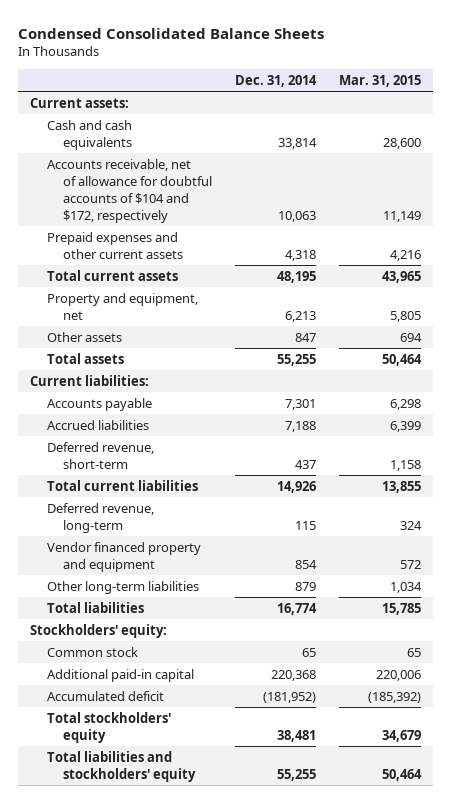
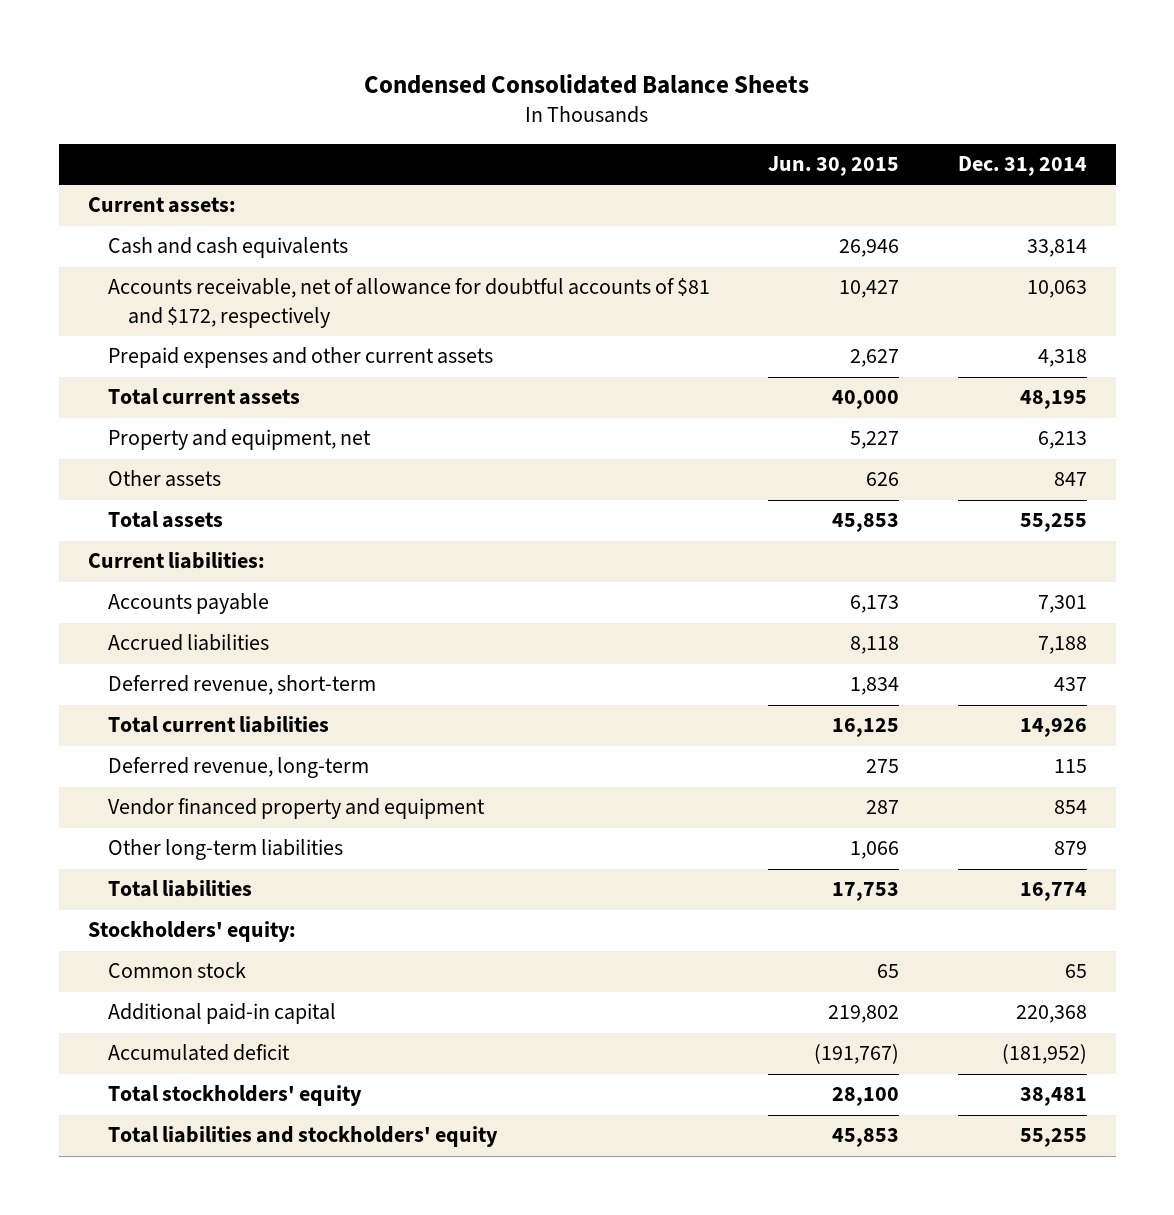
[339,75,422,88] Mar. 31, 2015 -> none
none -> [768,156,900,177] Jun. 30, 2015
[46,158,213,223] Accounts receivable, net of allowance for doubtful accounts of $104 and $172, respectively -> [108,278,711,328] Accounts receivable, net of allowance for doubtful accounts of $81 and $172, respectively

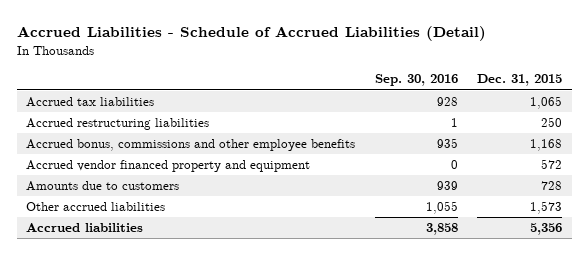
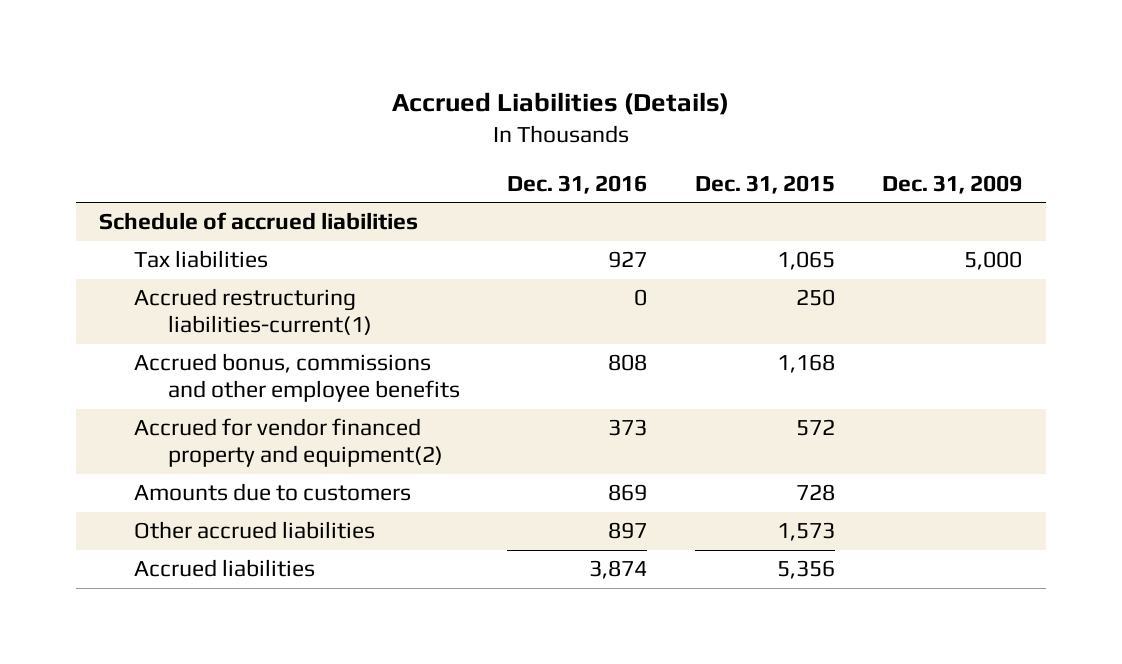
[16,26,486,42] Accrued Liabilities - Schedule of Accrued Liabilities (Detail) -> [391,91,729,115] Accrued Liabilities (Details)
[374,74,458,87] Sep. 30, 2016 -> none
none -> [507,174,648,194] Dec. 31, 2016
none -> [882,174,1023,194] Dec. 31, 2009
none -> [99,212,419,231] Schedule of accrued liabilities
[26,97,155,108] Accrued tax liabilities -> [133,250,268,269] Tax liabilities
[26,118,210,131] Accrued restructuring liabilities -> [133,288,372,335] Accrued restructuring liabilities-current(1)
[26,160,311,173] Accrued vendor financed property and equipment -> [133,418,443,467] Accrued for vendor financed property and equipment(2)

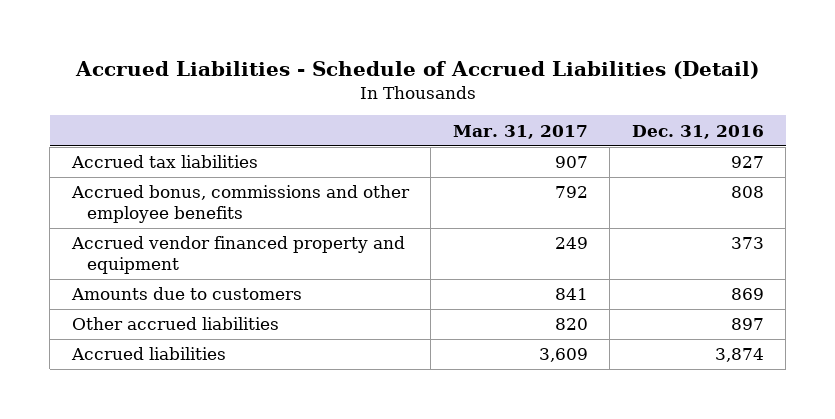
[391,91,729,115] Accrued Liabilities (Details) -> [74,60,759,79] Accrued Liabilities - Schedule of Accrued Liabilities (Detail)
[694,174,835,194] Dec. 31, 2015 -> none
[882,174,1023,194] Dec. 31, 2009 -> none
none -> [452,124,588,139] Mar. 31, 2017
[99,212,419,231] Schedule of accrued liabilities -> none
[133,288,372,335] Accrued restructuring liabilities-current(1) -> none
[133,250,268,269] Tax liabilities -> [70,155,258,169] Accrued tax liabilities
[133,418,443,467] Accrued for vendor financed property and equipment(2) -> [70,236,405,275] Accrued vendor financed property and equipment

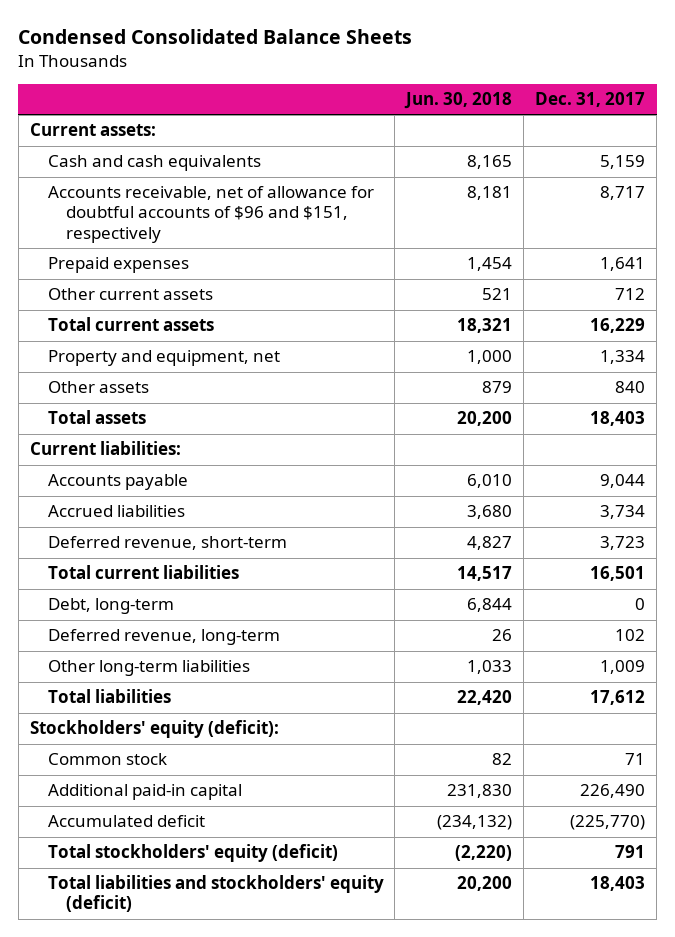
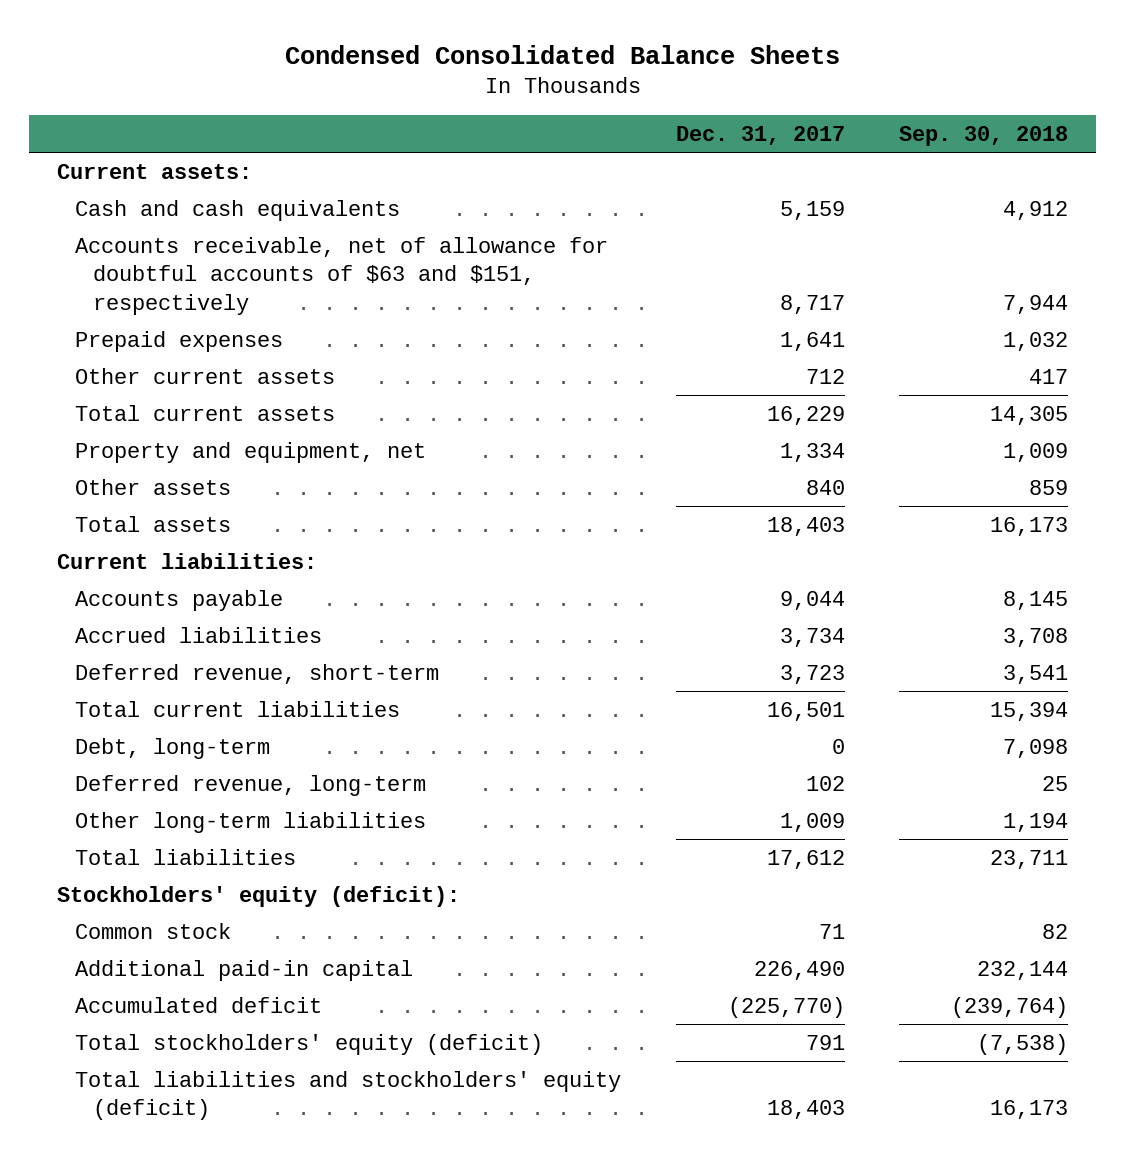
[404,92,513,110] Jun. 30, 2018 -> none
none -> [899,126,1069,147] Sep. 30, 2018
[47,186,374,243] Accounts receivable, net of allowance for doubtful accounts of $96 and $151, respectively -> [74,236,608,315] Accounts receivable, net of allowance for doubtful accounts of $63 and $151, respectively

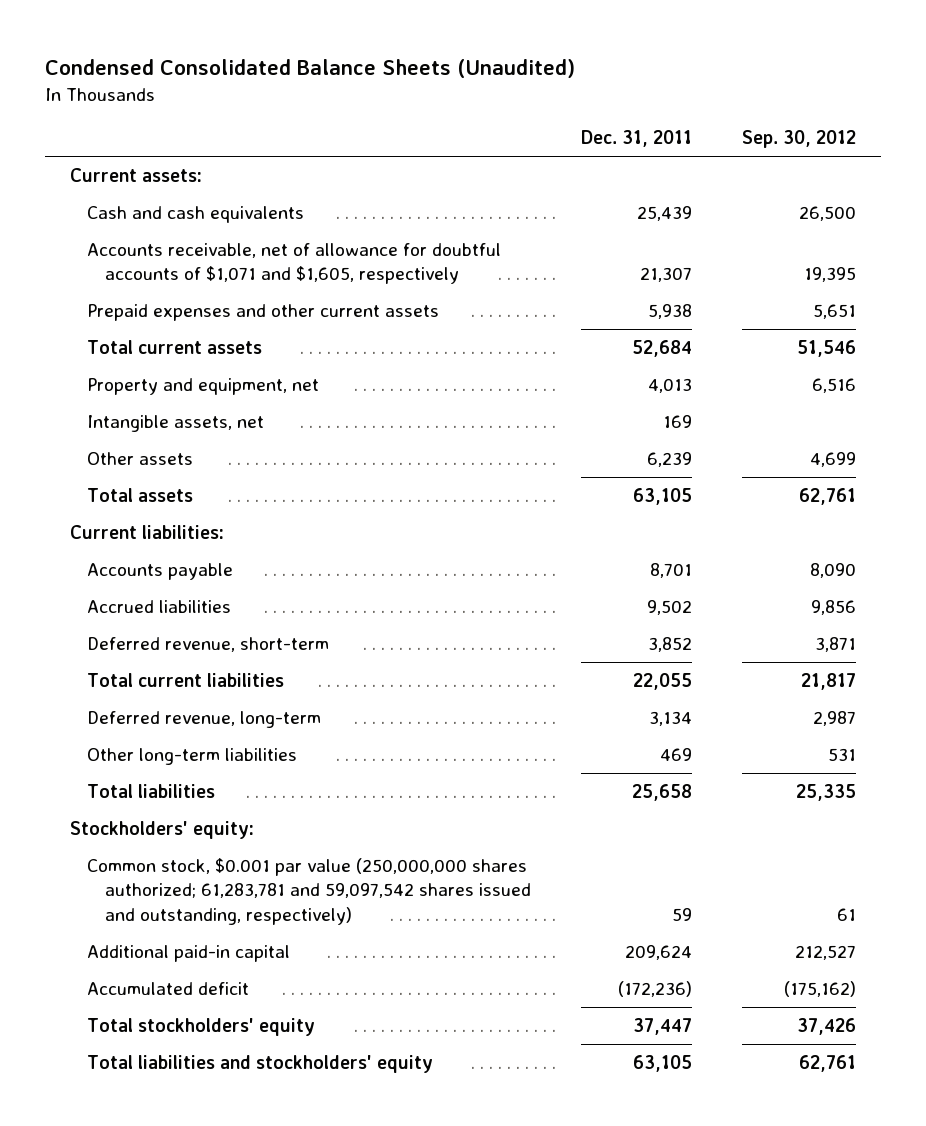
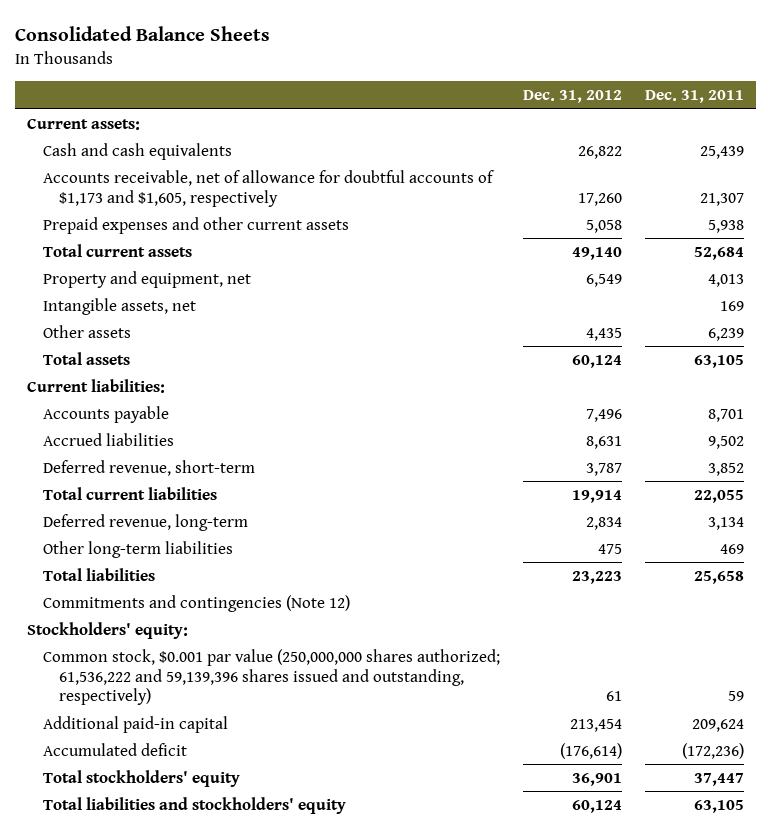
[45,58,576,78] Condensed Consolidated Balance Sheets (Unaudited) -> [15,26,271,42] Consolidated Balance Sheets
[741,130,856,149] Sep. 30, 2012 -> none
none -> [522,90,622,104] Dec. 31, 2012
[87,242,502,285] Accounts receivable, net of allowance for doubtful accounts of $1,071 and $1,605, respectively -> [42,169,494,207] Accounts receivable, net of allowance for doubtful accounts of $1,173 and $1,605, respectively
none -> [42,594,350,612] Commitments and contingencies (Note 12)
[87,857,531,926] Common stock, $0.001 par value (250,000,000 shares authorized; 61,283,781 and 59,097,542 shares issued and outstanding, respectively) -> [42,648,500,706] Common stock, $0.001 par value (250,000,000 shares authorized; 61,536,222 and 59,139,396 shares issued and outstanding, respectively)

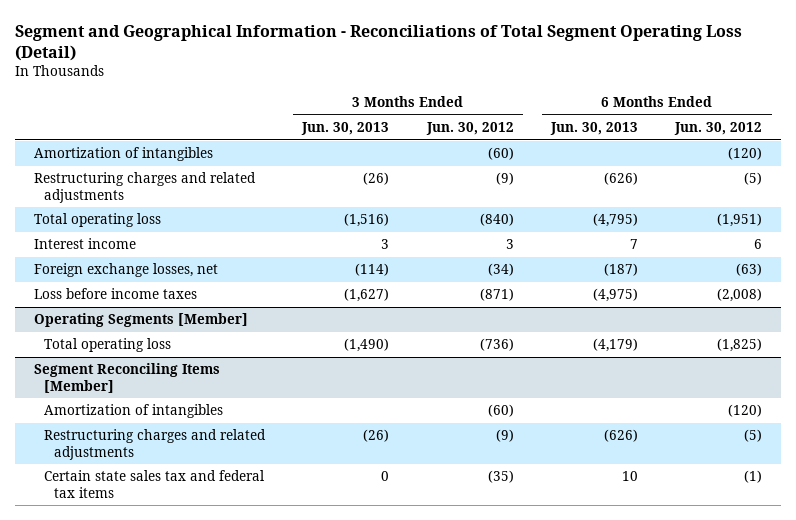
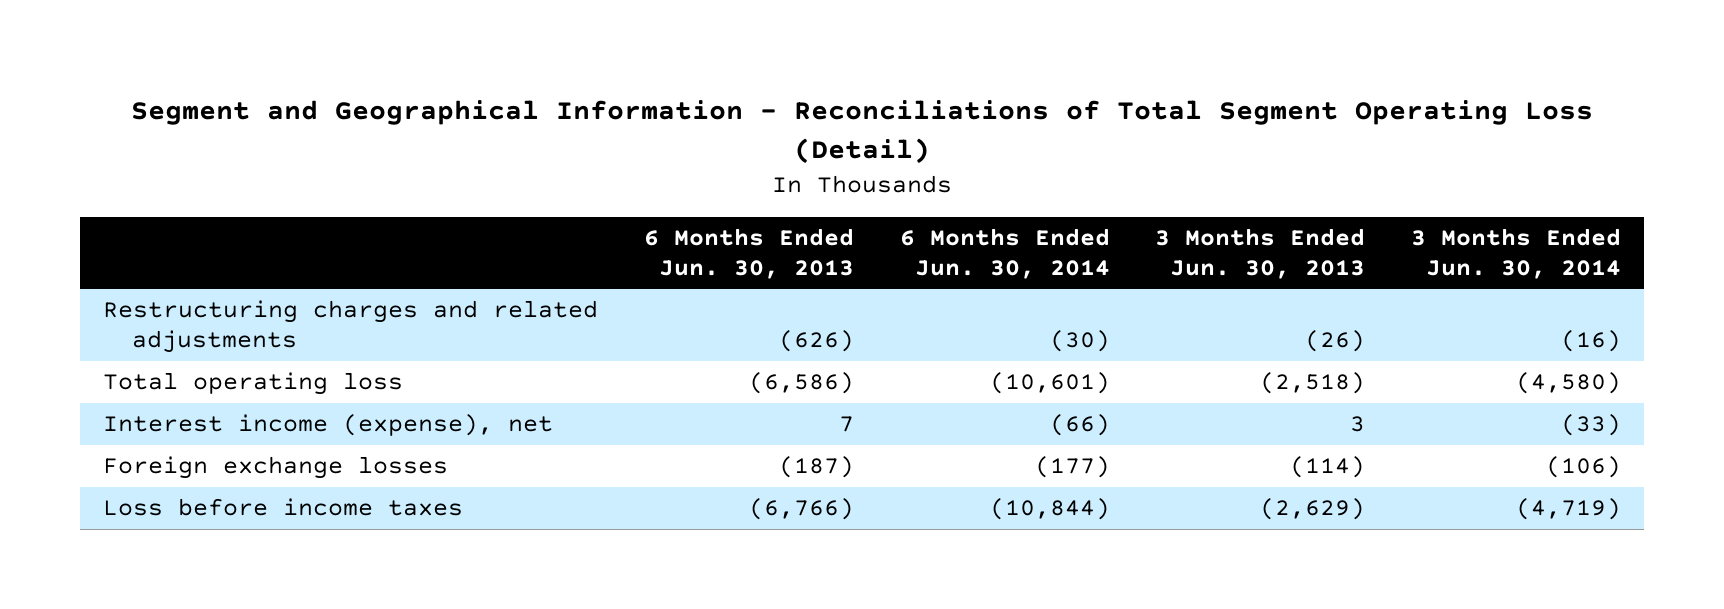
[425,122,514,136] Jun. 30, 2012 -> none
[674,122,763,136] Jun. 30, 2012 -> none
none -> [899,227,1110,279] 6 Months Ended Jun. 30, 2014
none -> [1410,227,1621,279] 3 Months Ended Jun. 30, 2014
[34,147,214,162] Amortization of intangibles -> none
[34,313,249,328] Operating Segments [Member] -> none
[43,338,171,353] Total operating loss -> none
[34,363,221,393] Segment Reconciling Items [Member] -> none
[43,404,223,419] Amortization of intangibles -> none
[43,429,266,460] Restructuring charges and related adjustments -> none
[43,470,265,498] Certain state sales tax and federal tax items -> none
[344,213,390,228] (1,516) -> [1260,372,1366,395] (2,518)
[592,213,638,228] (4,795) -> [748,372,854,395] (6,586)
[34,238,137,250] Interest income -> [103,414,554,437] Interest income (expense), net
[34,263,219,278] Foreign exchange losses, net -> [103,456,449,480] Foreign exchange losses
[344,288,390,303] (1,627) -> [1260,498,1366,521] (2,629)
[592,288,638,303] (4,975) -> [748,498,854,521] (6,766)

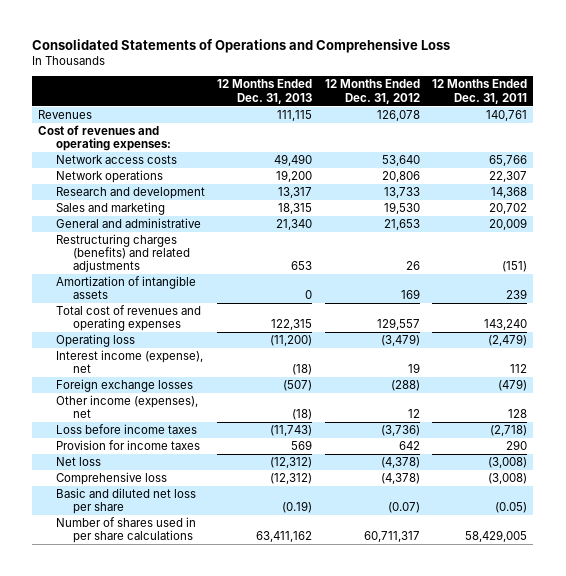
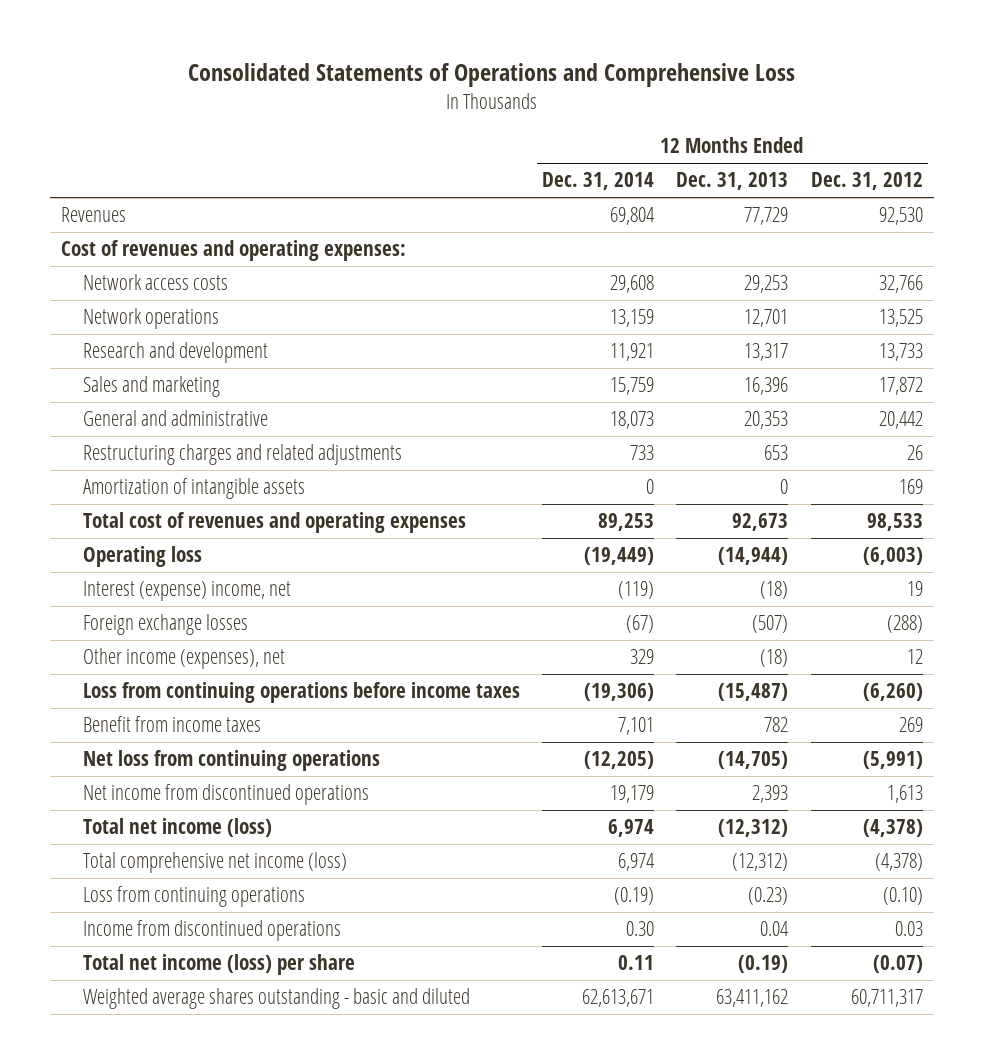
[432,79,528,104] 12 Months Ended Dec. 31, 2011 -> none
none -> [542,172,655,191] Dec. 31, 2014
[277,110,313,122] 111,115 -> [744,207,789,226] 77,729
[376,110,420,122] 126,078 -> [878,207,923,226] 92,530
[274,154,313,167] 49,490 -> [744,275,789,294] 29,253
[381,155,420,167] 53,640 -> [878,275,923,294] 32,766
[276,170,313,183] 19,200 -> [744,309,789,328] 12,701
[381,171,420,183] 20,806 -> [878,309,923,328] 13,525
[278,203,313,215] 18,315 -> [744,377,789,396] 16,396
[383,202,420,215] 19,530 -> [878,377,923,396] 17,872
[276,219,313,231] 21,340 -> [744,411,789,430] 20,353
[383,219,420,231] 21,653 -> [878,411,923,430] 20,442
[55,234,191,273] Restructuring charges (benefits) and related adjustments -> [83,444,403,466] Restructuring charges and related adjustments
[271,319,313,331] 122,315 -> [732,513,789,532] 92,673
[376,318,420,331] 129,557 -> [866,513,923,532] 98,533
[270,335,313,347] (11,200) -> [718,547,789,566] (14,944)
[380,334,420,347] (3,479) -> [862,547,923,566] (6,003)
[55,350,203,374] Interest income (expense), net -> [83,581,292,602] Interest (expense) income, net
[55,424,197,435] Loss before income taxes -> [83,682,521,704] Loss from continuing operations before income taxes
[270,425,313,437] (11,743) -> [718,683,789,702] (15,487)
[380,425,420,437] (3,736) -> [862,683,923,702] (6,260)
[55,440,200,451] Provision for income taxes -> [83,716,262,733] Benefit from income taxes
[291,440,313,451] 569 -> [764,717,789,733] 782
[398,441,420,451] 642 -> [898,717,923,733] 269
none -> [83,750,381,772] Net loss from continuing operations
none -> [83,784,370,806] Net income from discontinued operations
[55,457,101,467] Net loss -> [83,818,273,838] Total net income (loss)
[55,472,167,486] Comprehensive loss -> [83,852,348,874] Total comprehensive net income (loss)
none -> [83,886,306,908] Loss from continuing operations
none -> [83,920,342,942] Income from discontinued operations
[55,488,196,515] Basic and diluted net loss per share -> [83,954,356,976] Total net income (loss) per share
[55,517,196,544] Number of shares used in per share calculations -> [83,988,471,1010] Weighted average shares outstanding - basic and diluted

